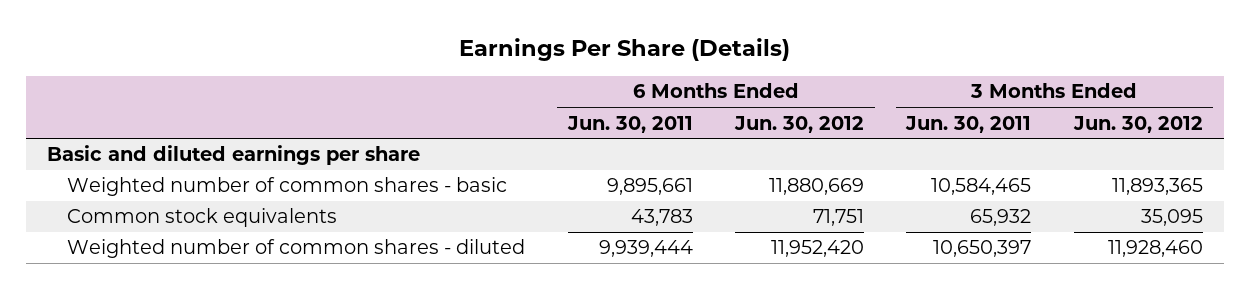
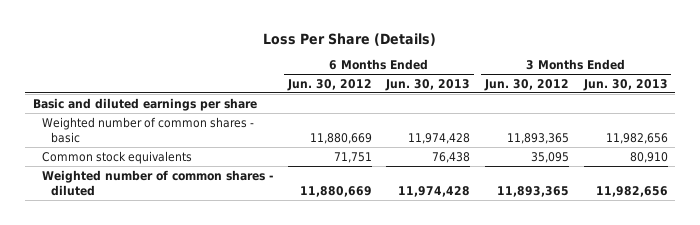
[459,38,791,62] Earnings Per Share (Details) -> [263,32,437,46] Loss Per Share (Details)
[566,115,693,133] Jun. 30, 2011 -> none
[905,115,1032,133] Jun. 30, 2011 -> none
none -> [385,78,471,91] Jun. 30, 2013
none -> [582,78,668,91] Jun. 30, 2013
[770,240,864,258] 11,952,420 -> [299,185,372,197] 11,880,669
[1107,240,1203,258] 11,928,460 -> [496,185,569,197] 11,893,365

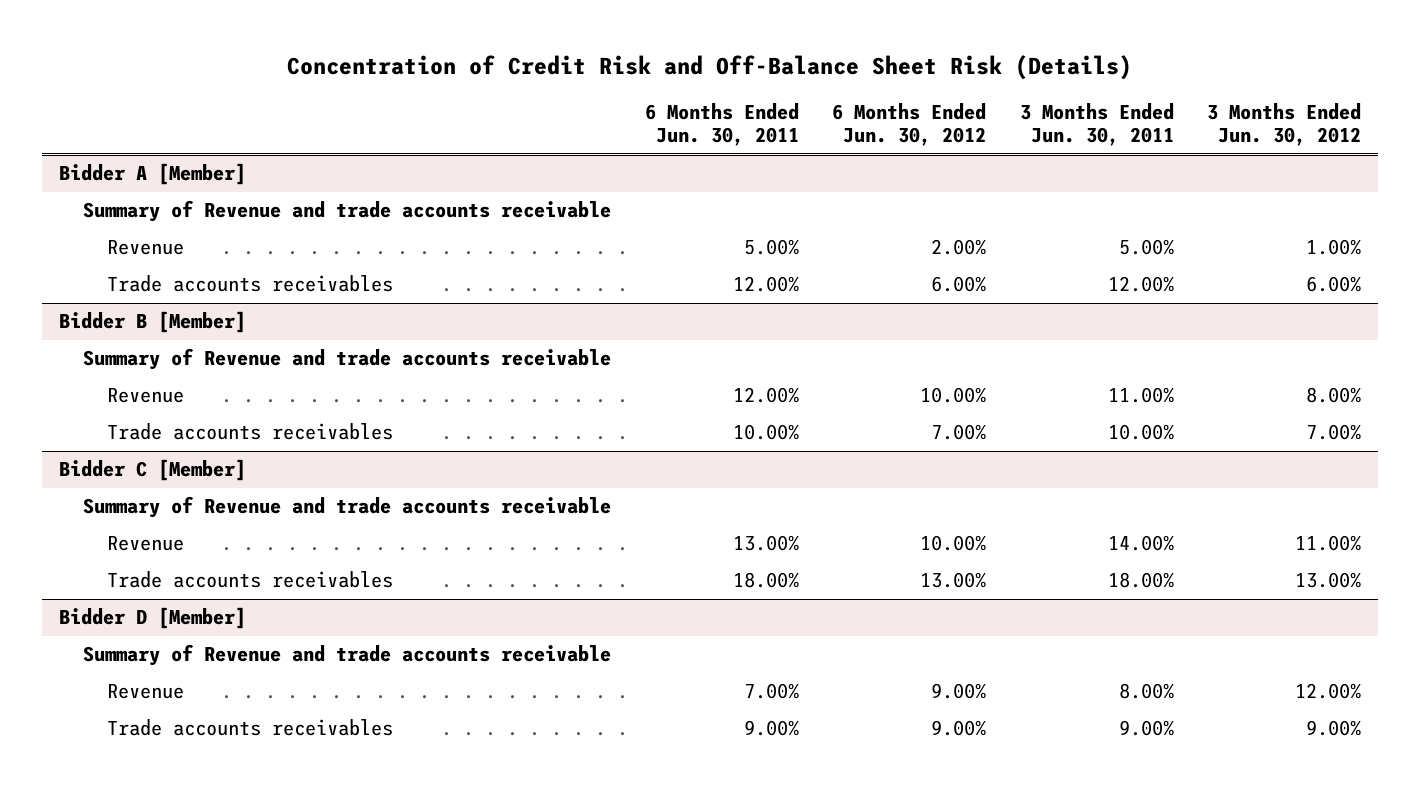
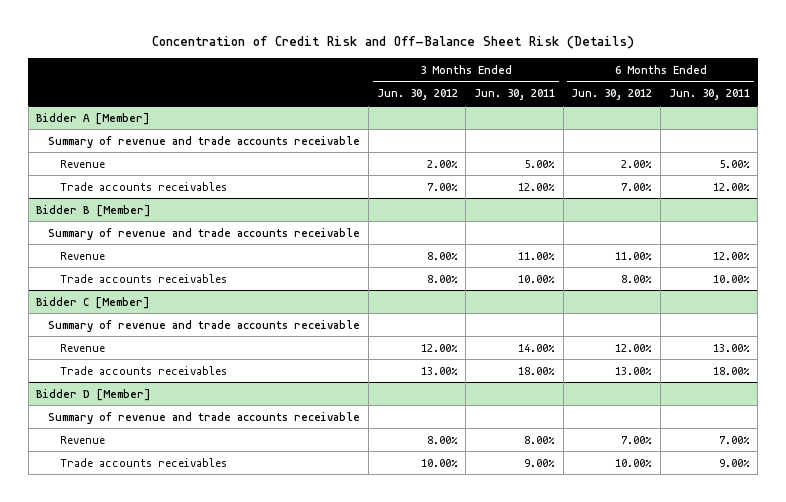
[82,200,611,223] Summary of Revenue and trade accounts receivable -> [48,135,361,148] Summary of revenue and trade accounts receivable
[1306,239,1362,256] 1.00% -> [426,159,458,168] 2.00%
[931,276,987,293] 6.00% -> [621,182,653,191] 7.00%
[1306,276,1362,293] 6.00% -> [426,182,458,191] 7.00%
[82,348,611,371] Summary of Revenue and trade accounts receivable -> [48,227,361,240] Summary of revenue and trade accounts receivable
[920,387,987,404] 10.00% -> [615,251,653,260] 11.00%
[931,424,987,441] 7.00% -> [621,274,653,283] 8.00%
[1306,424,1362,441] 7.00% -> [426,274,458,283] 8.00%
[82,496,611,519] Summary of Revenue and trade accounts receivable -> [48,319,361,332] Summary of revenue and trade accounts receivable
[920,535,987,552] 10.00% -> [615,343,653,352] 12.00%
[1295,535,1362,552] 11.00% -> [420,343,458,352] 12.00%
[82,644,611,667] Summary of Revenue and trade accounts receivable -> [48,411,361,424] Summary of revenue and trade accounts receivable
[931,683,987,700] 9.00% -> [621,435,653,444] 7.00%
[1295,683,1362,700] 12.00% -> [426,435,458,444] 8.00%
[931,720,987,737] 9.00% -> [615,458,653,467] 10.00%
[1306,720,1362,737] 9.00% -> [420,458,458,467] 10.00%

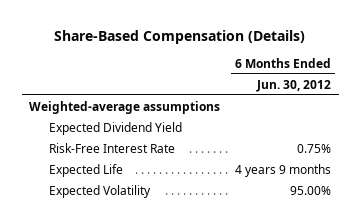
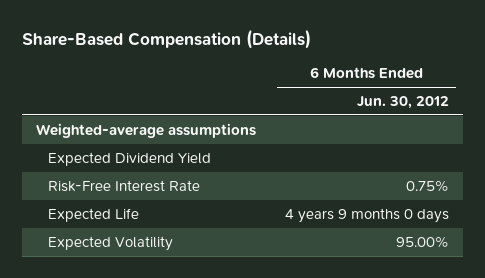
[235,163,332,177] 4 years 9 months -> [284,207,449,223] 4 years 9 months 0 days

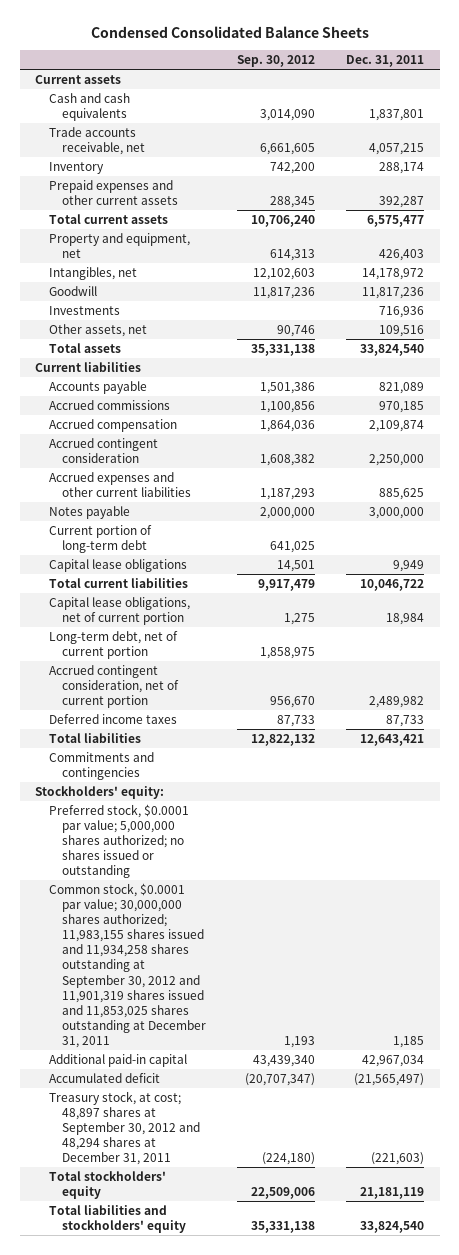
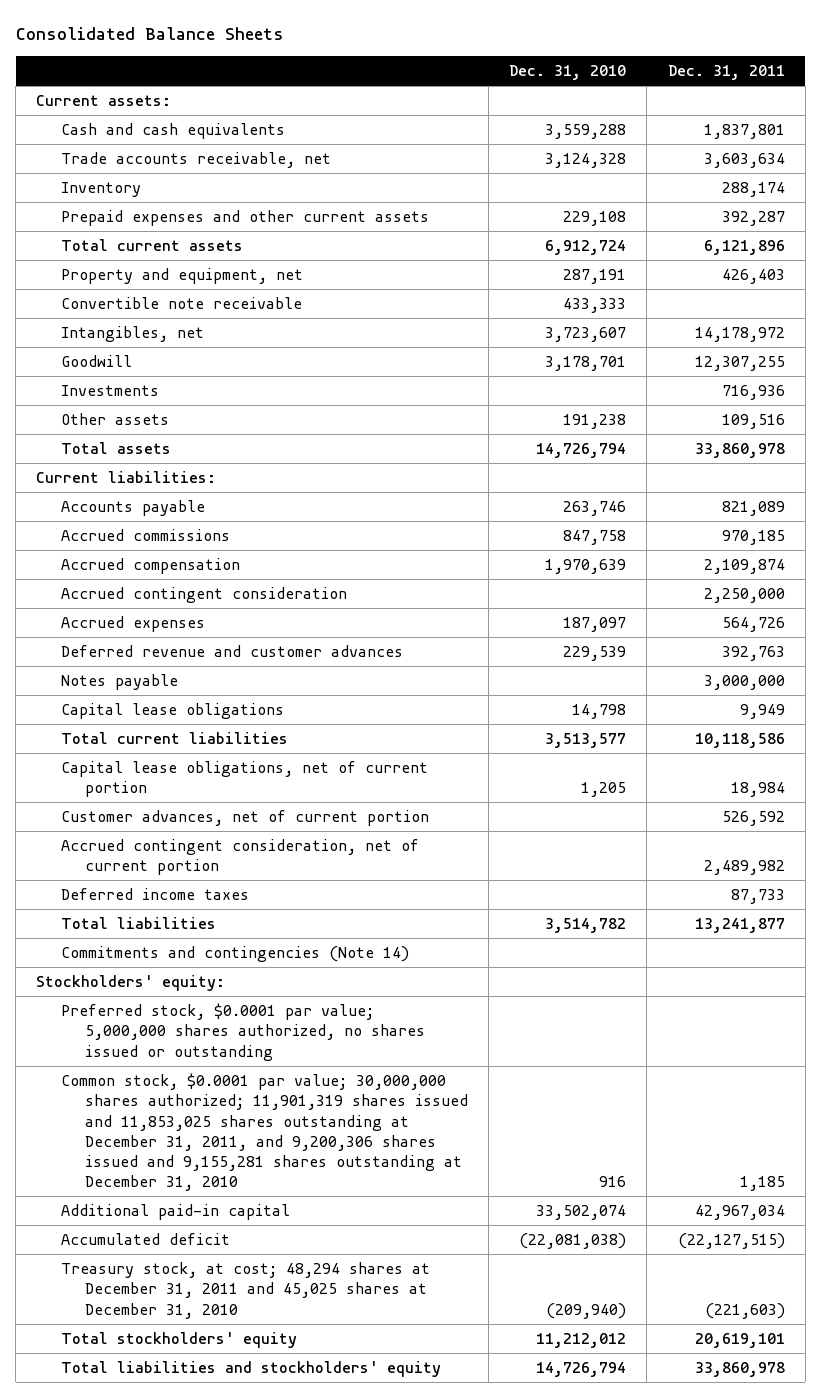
[90,26,369,39] Condensed Consolidated Balance Sheets -> [15,27,284,41] Consolidated Balance Sheets
[236,55,315,68] Sep. 30, 2012 -> none
none -> [509,65,627,81] Dec. 31, 2010
[35,74,122,84] Current assets -> [36,95,172,107] Current assets:
[369,142,425,155] 4,057,215 -> [703,153,785,169] 3,603,634
[367,214,425,227] 6,575,477 -> [703,240,785,256] 6,121,896
none -> [60,297,302,310] Convertible note receivable
[362,286,425,299] 11,817,236 -> [694,356,785,372] 12,307,255
[48,323,147,337] Other assets, net -> [60,413,169,426] Other assets
[360,343,425,356] 33,824,540 -> [694,443,785,459] 33,860,978
[35,361,142,372] Current liabilities -> [36,471,217,484] Current liabilities:
[48,471,191,497] Accrued expenses and other current liabilities -> [60,616,205,633] Accrued expenses
[379,487,425,500] 885,625 -> [721,617,785,633] 564,726
none -> [60,645,403,658] Deferred revenue and customer advances
[48,524,152,553] Current portion of long-term debt -> none
[360,578,425,591] 10,046,722 -> [694,733,785,749] 10,118,586
[48,630,178,659] Long-term debt, net of current portion -> none
none -> [60,810,429,827] Customer advances, net of current portion
[360,733,425,746] 12,643,421 -> [694,918,785,934] 13,241,877
[48,751,154,780] Commitments and contingencies -> [60,946,409,963] Commitments and contingencies (Note 14)
[48,803,189,879] Preferred stock, $0.0001 par value; 5,000,000 shares authorized; no shares issued or outstanding -> [60,1003,425,1061] Preferred stock, $0.0001 par value; 5,000,000 shares authorized, no shares issued or outstanding
[48,882,206,1049] Common stock, $0.0001 par value; 30,000,000 shares authorized; 11,983,155 shares issued and 11,934,258 shares outstanding at September 30, 2012 and 11,901,319 shares issued and 11,853,025 shares outstanding at December 31, 2011 -> [60,1073,468,1192] Common stock, $0.0001 par value; 30,000,000 shares authorized; 11,901,319 shares issued and 11,853,025 shares outstanding at December 31, 2011, and 9,200,306 shares issued and 9,155,281 shares outstanding at December 31, 2010
[354,1072,425,1086] (21,565,497) -> [677,1233,785,1250] (22,127,515)
[48,1090,200,1166] Treasury stock, at cost; 48,897 shares at September 30, 2012 and 48,294 shares at December 31, 2011 -> [60,1262,430,1319] Treasury stock, at cost; 48,294 shares at December 31, 2011 and 45,025 shares at December 31, 2010
[360,1186,425,1199] 21,181,119 -> [694,1333,785,1349] 20,619,101
[360,1220,425,1233] 33,824,540 -> [694,1362,785,1378] 33,860,978

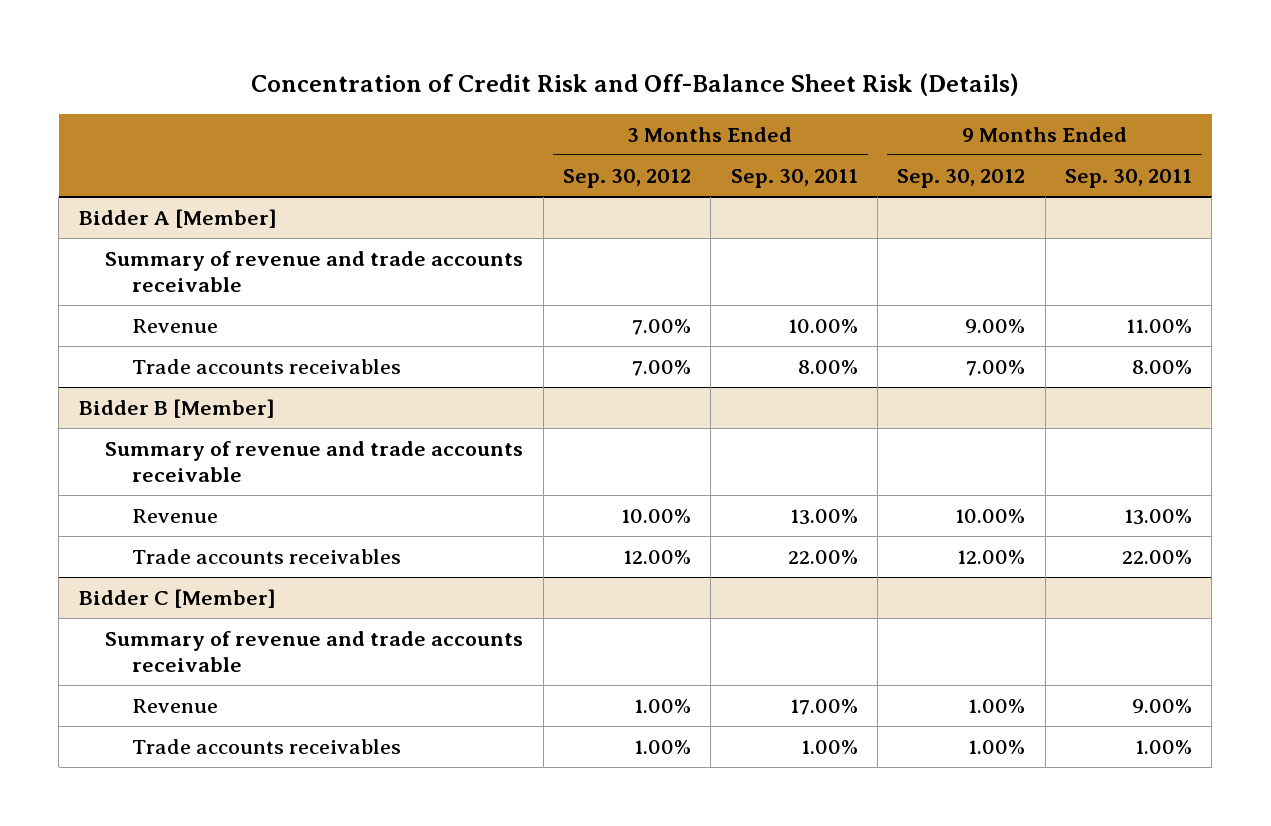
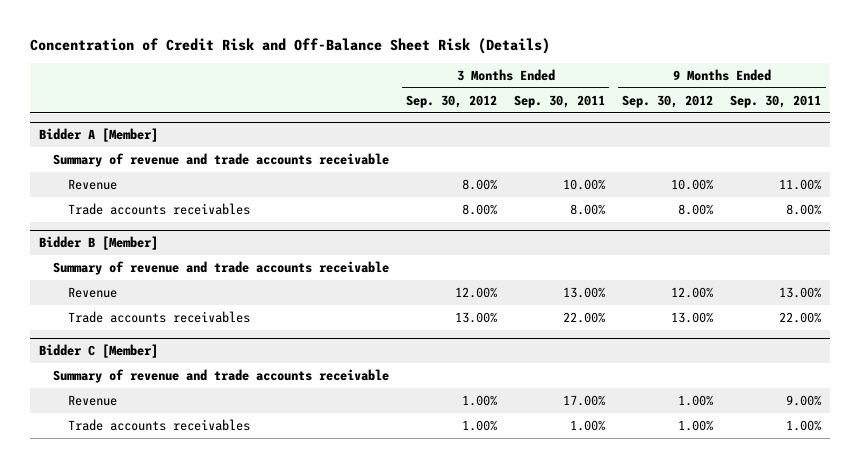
[632,319,692,336] 7.00% -> [462,179,498,191] 8.00%
[965,319,1026,334] 9.00% -> [671,179,714,191] 10.00%
[632,360,692,377] 7.00% -> [462,204,498,216] 8.00%
[966,360,1026,377] 7.00% -> [678,204,714,216] 8.00%
[621,509,692,524] 10.00% -> [455,287,498,299] 12.00%
[955,509,1026,524] 10.00% -> [671,287,714,299] 12.00%
[623,550,692,565] 12.00% -> [455,312,498,324] 13.00%
[957,550,1026,565] 12.00% -> [671,312,714,324] 13.00%

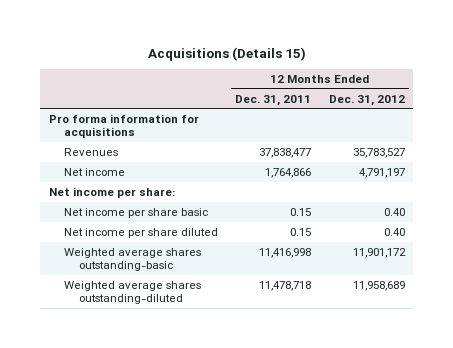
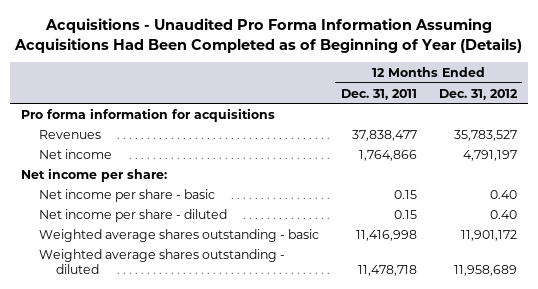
[147,46,306,61] Acquisitions (Details 15) -> [13,17,522,53] Acquisitions - Unaudited Pro Forma Information Assuming Acquisitions Had Been Completed as of Beginning of Year (Details)
[63,207,208,218] Net income per share basic -> [38,188,215,202] Net income per share - basic
[63,227,218,238] Net income per share diluted -> [38,208,227,222] Net income per share - diluted
[63,247,201,272] Weighted average shares outstanding-basic -> [38,228,319,242] Weighted average shares outstanding - basic
[63,280,201,305] Weighted average shares outstanding-diluted -> [38,248,285,274] Weighted average shares outstanding - diluted

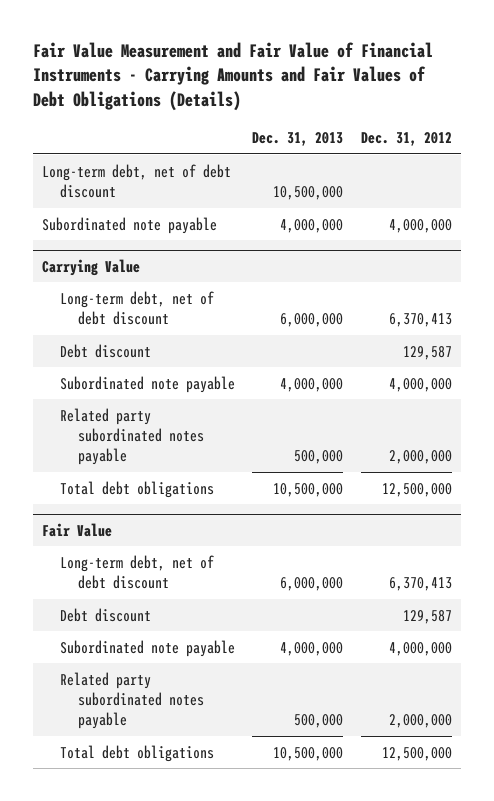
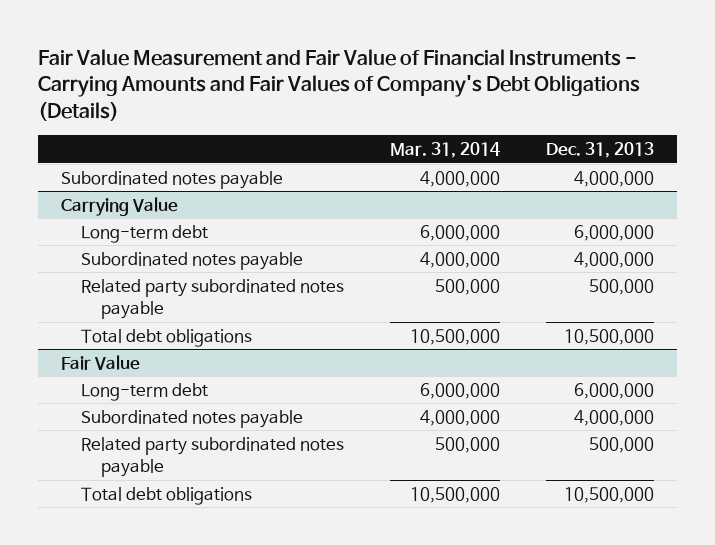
[33,42,434,111] Fair Value Measurement and Fair Value of Financial Instruments - Carrying Amounts and Fair Values of Debt Obligations (Details) -> [38,48,641,122] Fair Value Measurement and Fair Value of Financial Instruments - Carrying Amounts and Fair Values of Company's Debt Obligations (Details)
[361,131,453,146] Dec. 31, 2012 -> none
none -> [390,142,501,159] Mar. 31, 2014
[41,163,231,198] Long-term debt, net of debt discount -> none
[41,216,217,234] Subordinated note payable -> [61,170,284,189] Subordinated notes payable
[59,343,151,358] Debt discount -> none
[59,290,214,325] Long-term debt, net of debt discount -> [81,224,209,243] Long-term debt
[59,375,235,393] Subordinated note payable -> [81,251,304,270] Subordinated notes payable
[59,607,151,622] Debt discount -> none
[59,554,214,589] Long-term debt, net of debt discount -> [81,382,209,401] Long-term debt
[59,639,235,657] Subordinated note payable -> [81,409,304,428] Subordinated notes payable

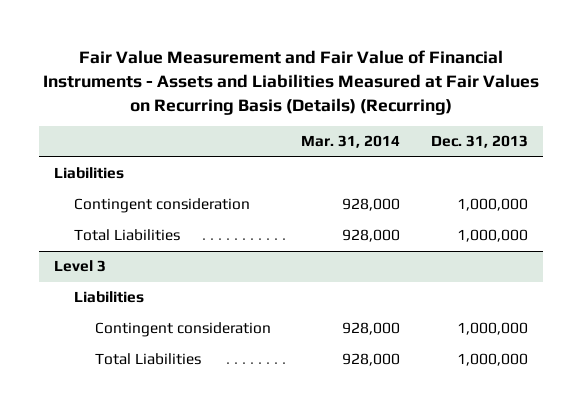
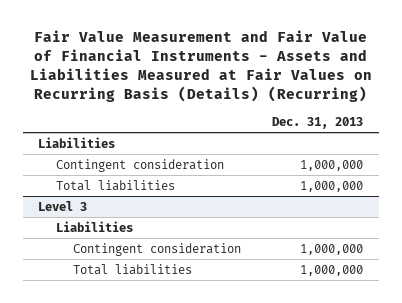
[301,135,401,149] Mar. 31, 2014 -> none
[74,229,181,242] Total Liabilities -> [55,179,175,191] Total liabilities
[94,353,201,366] Total Liabilities -> [72,263,192,275] Total liabilities

